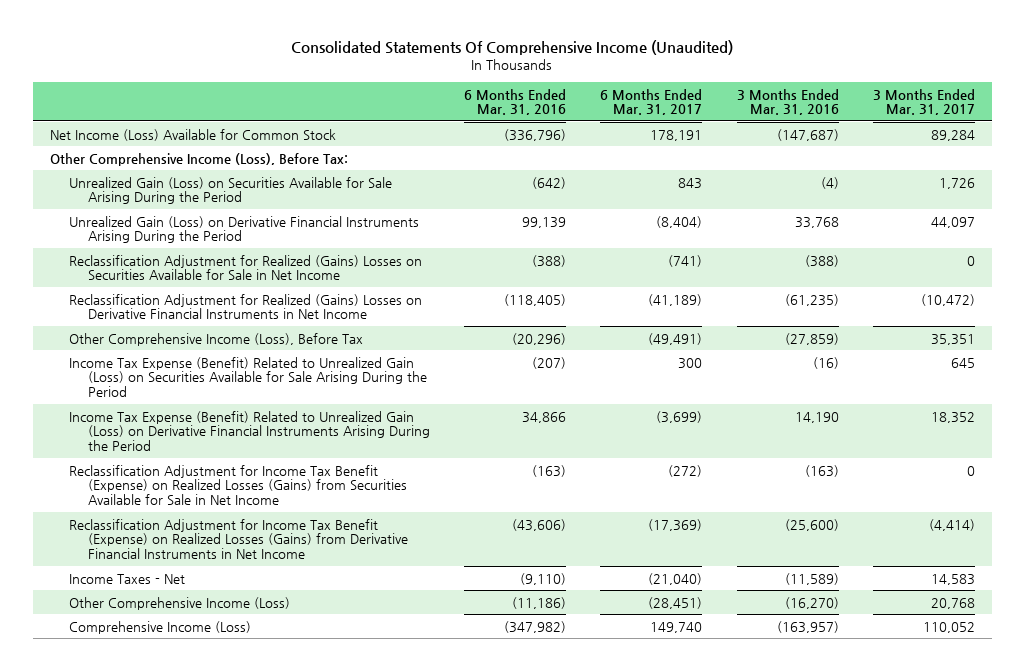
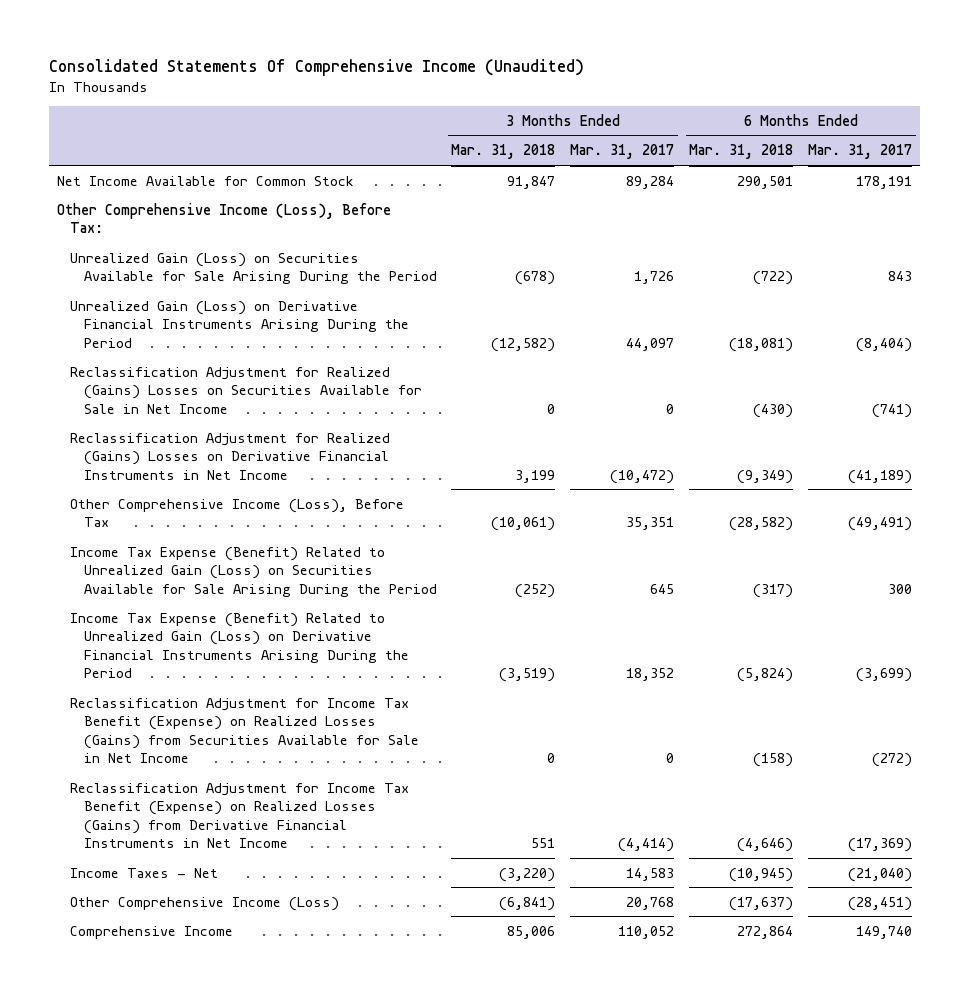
[464,88,567,116] 6 Months Ended Mar. 31, 2016 -> none
[736,88,839,116] 3 Months Ended Mar. 31, 2016 -> none
none -> [451,144,556,160] Mar. 31, 2018
none -> [689,144,794,160] Mar. 31, 2018
[49,128,336,141] Net Income (Loss) Available for Common Stock -> [56,175,354,186] Net Income Available for Common Stock
[68,620,251,634] Comprehensive Income (Loss) -> [70,925,234,939] Comprehensive Income

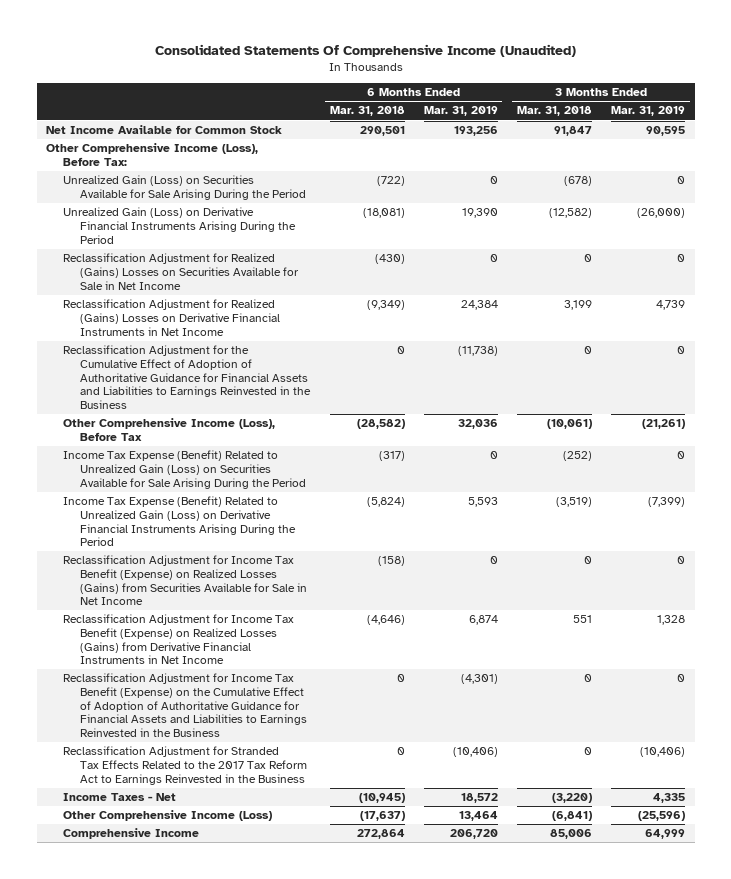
[570,144,675,160] Mar. 31, 2017 -> none
[808,144,913,160] Mar. 31, 2017 -> none
none -> [423,106,498,117] Mar. 31, 2019
none -> [611,106,686,117] Mar. 31, 2019
none -> [63,345,312,409] Reclassification Adjustment for the Cumulative Effect of Adoption of Authoritative Guidance for Financial Assets and Liabilities to Earnings Reinvested in the Business
none -> [63,673,308,737] Reclassification Adjustment for Income Tax Benefit (Expense) on the Cumulative Effect of Adoption of Authoritative Guidance for Financial Assets and Liabilities to Earnings Reinvested in the Business
none -> [63,746,308,785] Reclassification Adjustment for Stranded Tax Effects Related to the 2017 Tax Reform Act to Earnings Reinvested in the Business

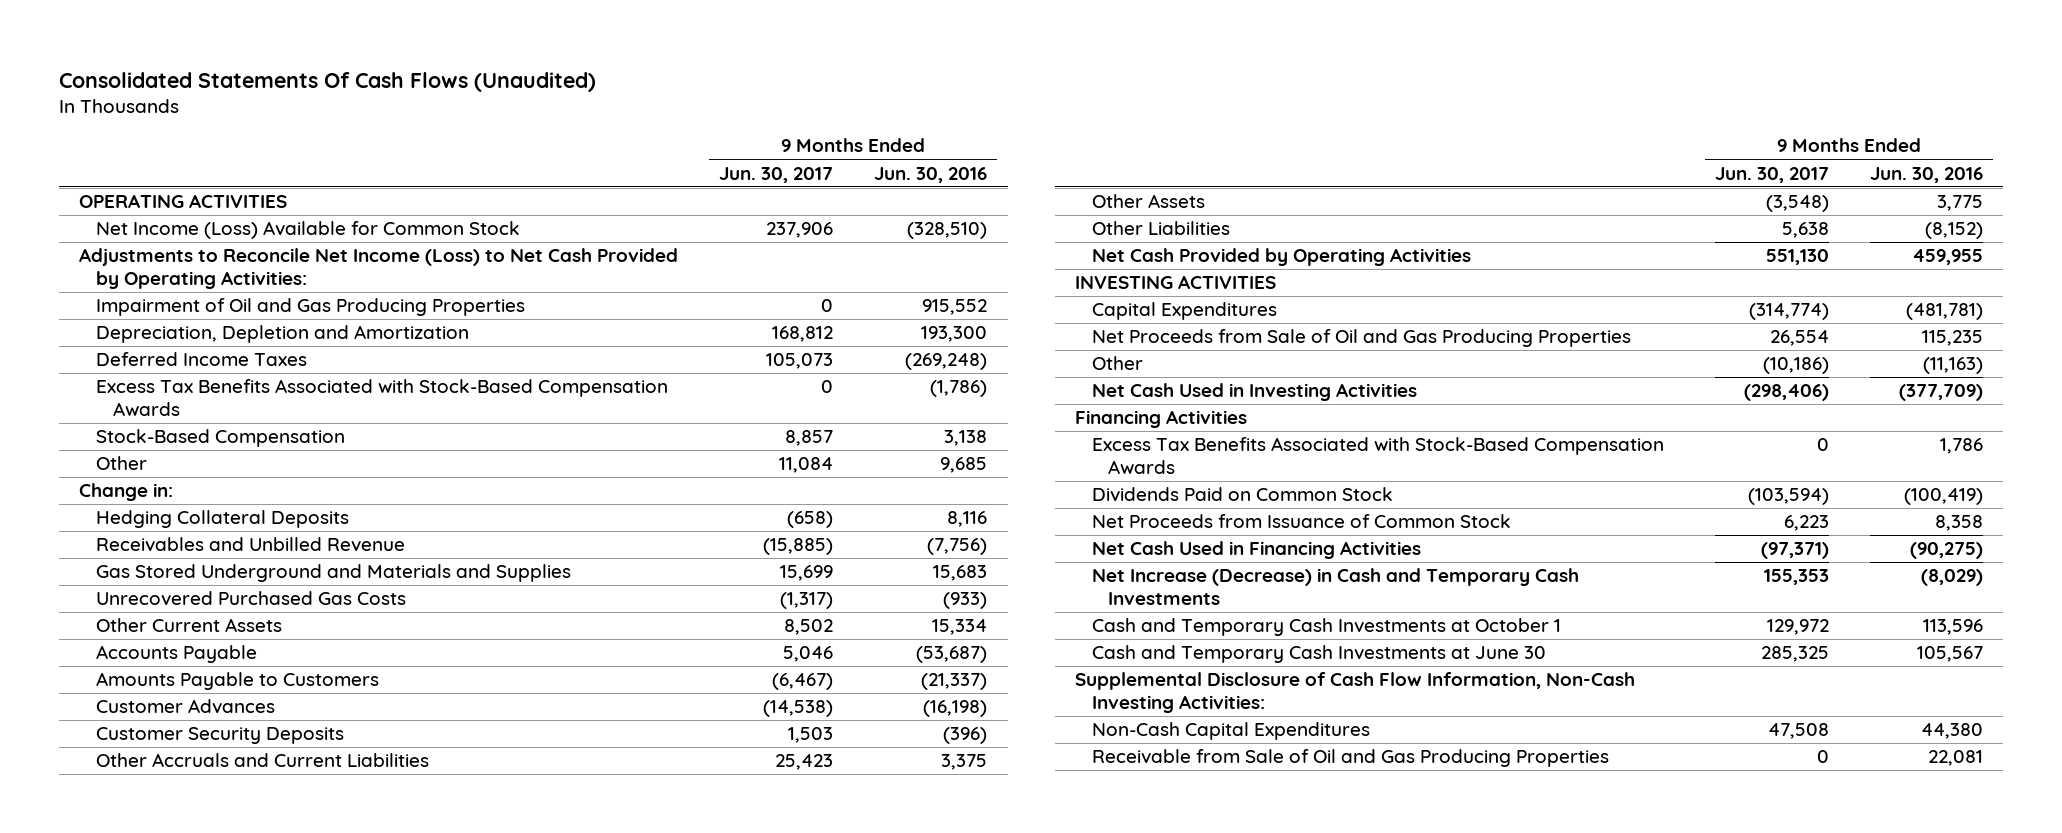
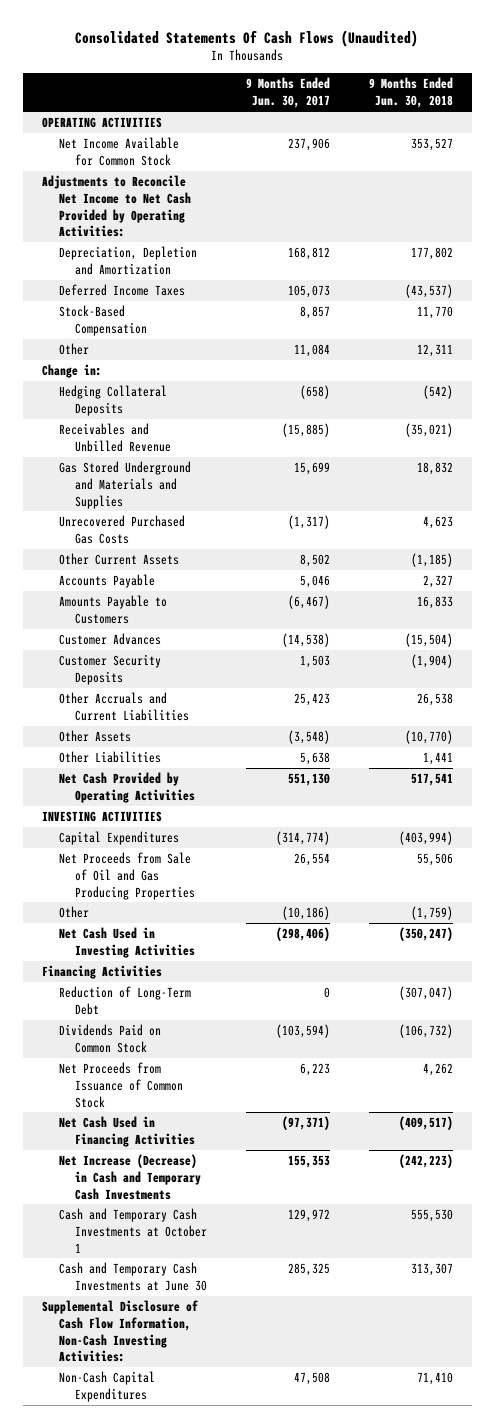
[874,166,988,183] Jun. 30, 2016 -> none
none -> [368,77,453,109] 9 Months Ended Jun. 30, 2018
[95,298,525,317] Impairment of Oil and Gas Producing Properties -> none
[95,221,520,240] Net Income (Loss) Available for Common Stock -> [58,137,179,166] Net Income Available for Common Stock
[79,248,679,289] Adjustments to Reconcile Net Income (Loss) to Net Cash Provided by Operating Activities: -> [42,175,191,238] Adjustments to Reconcile Net Income to Net Cash Provided by Operating Activities:
[95,379,668,416] Excess Tax Benefits Associated with Stock-Based Compensation Awards -> none
[1091,437,1664,474] Excess Tax Benefits Associated with Stock-Based Compensation Awards -> none
none -> [58,986,191,1015] Reduction of Long-Term Debt
[1091,749,1609,768] Receivable from Sale of Oil and Gas Producing Properties -> none

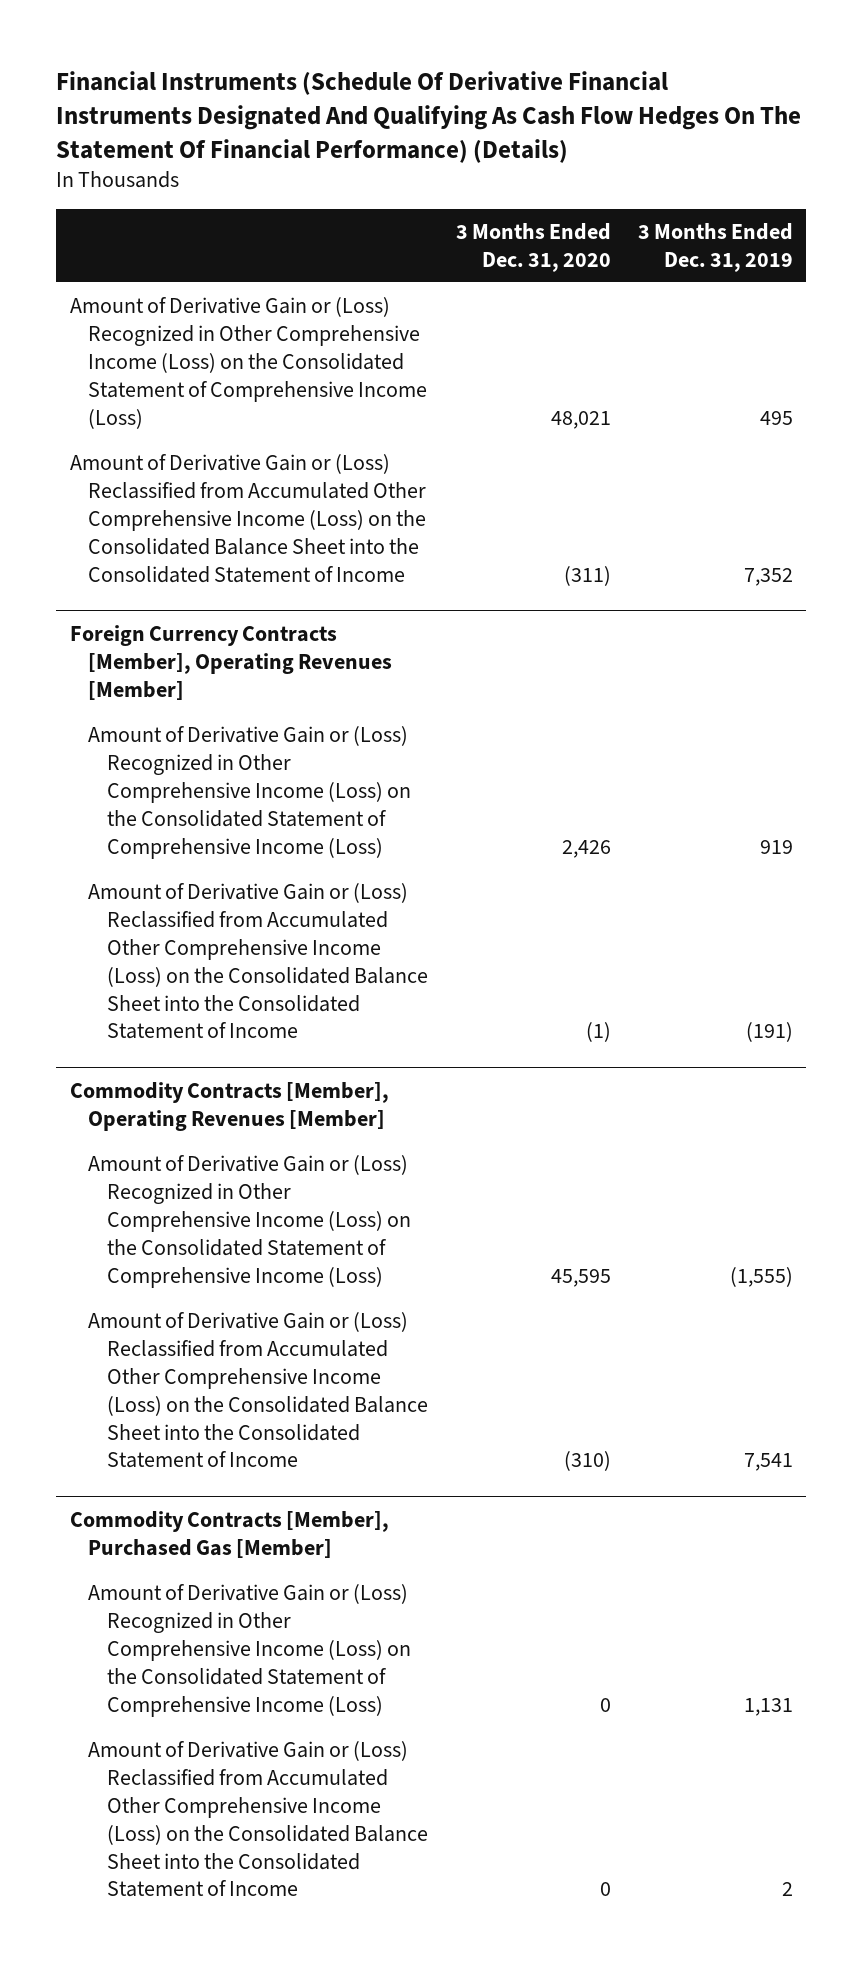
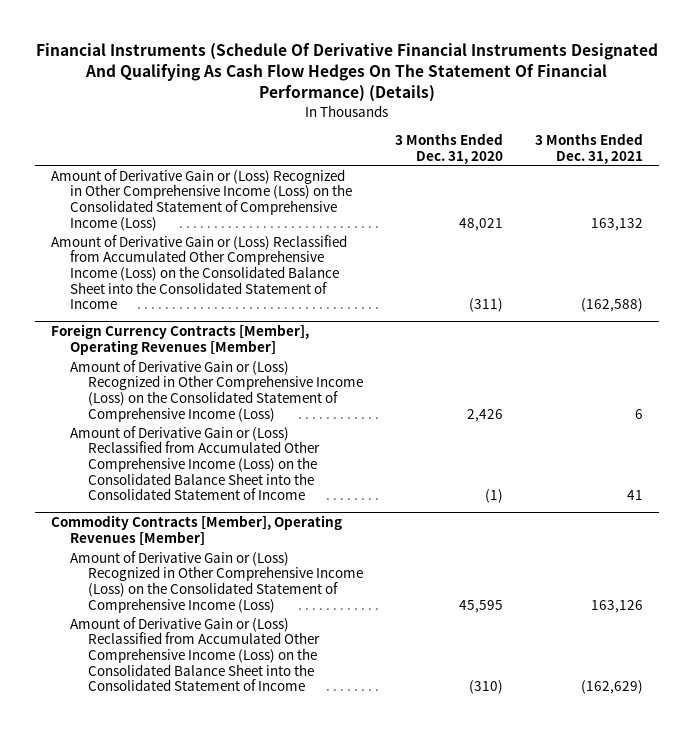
[637,222,793,272] 3 Months Ended Dec. 31, 2019 -> none
none -> [535,132,644,164] 3 Months Ended Dec. 31, 2021
[69,1510,389,1558] Commodity Contracts [Member], Purchased Gas [Member] -> none
[88,1583,412,1717] Amount of Derivative Gain or (Loss) Recognized in Other Comprehensive Income (Loss) on the Consolidated Statement of Comprehensive Income (Loss) -> none
[88,1740,429,1898] Amount of Derivative Gain or (Loss) Reclassified from Accumulated Other Comprehensive Income (Loss) on the Consolidated Balance Sheet into the Consolidated Statement of Income -> none

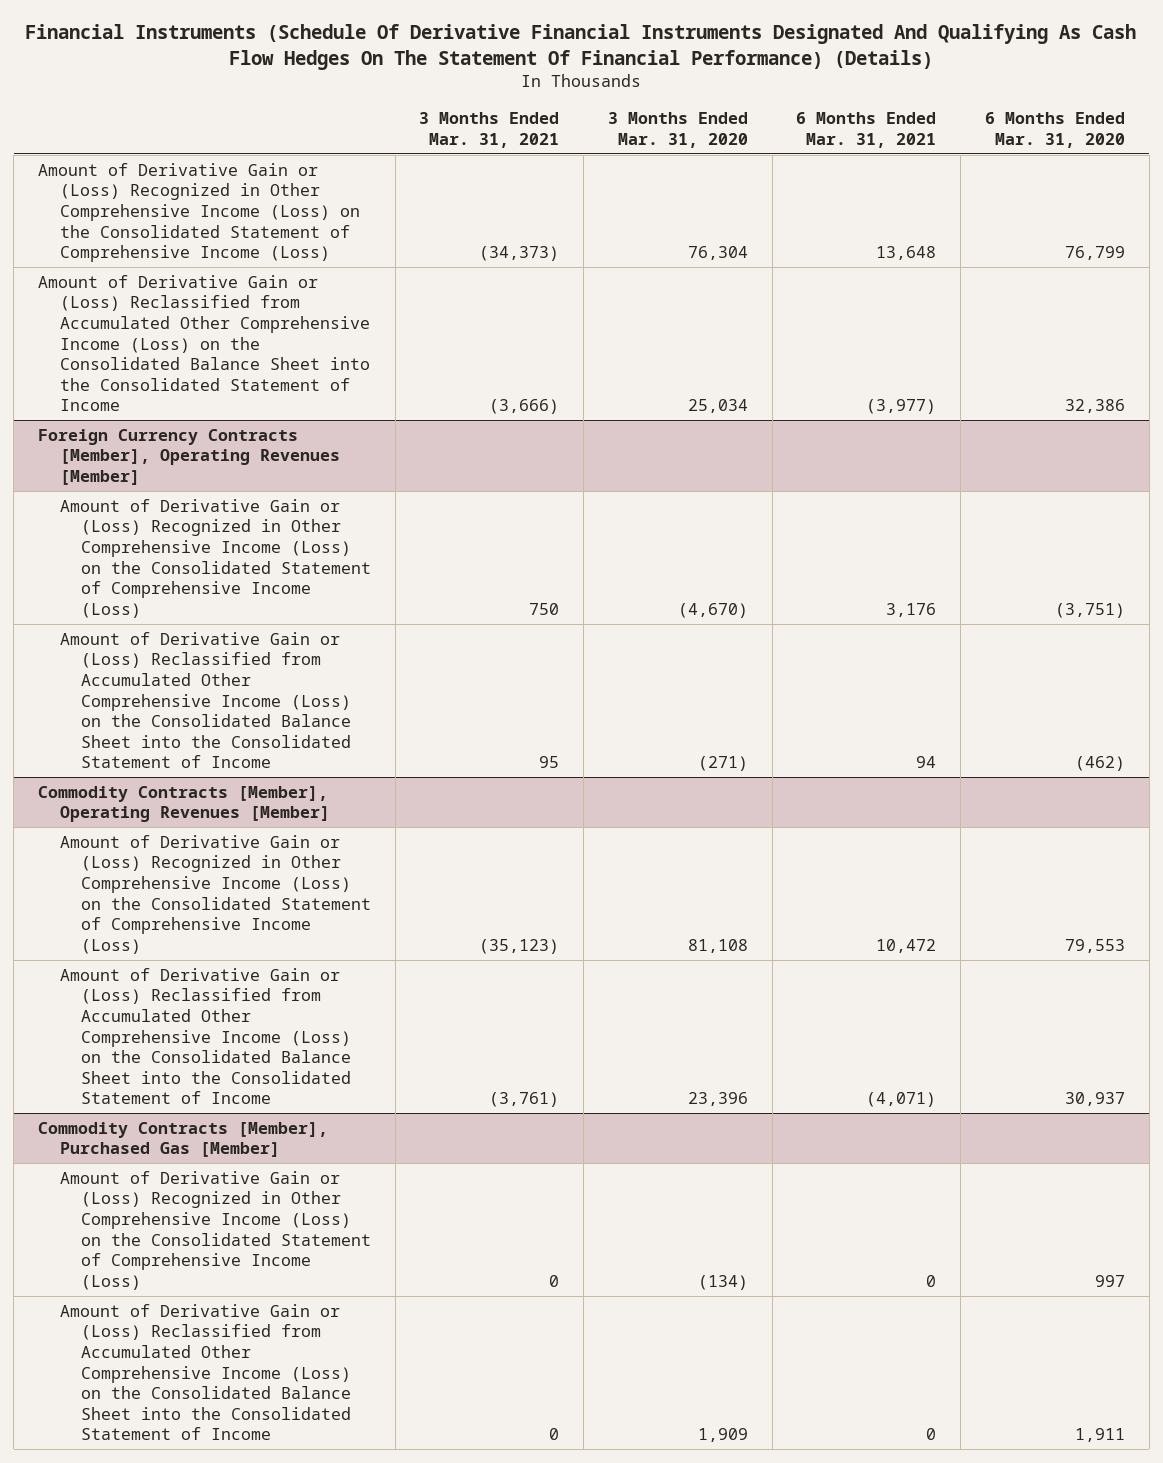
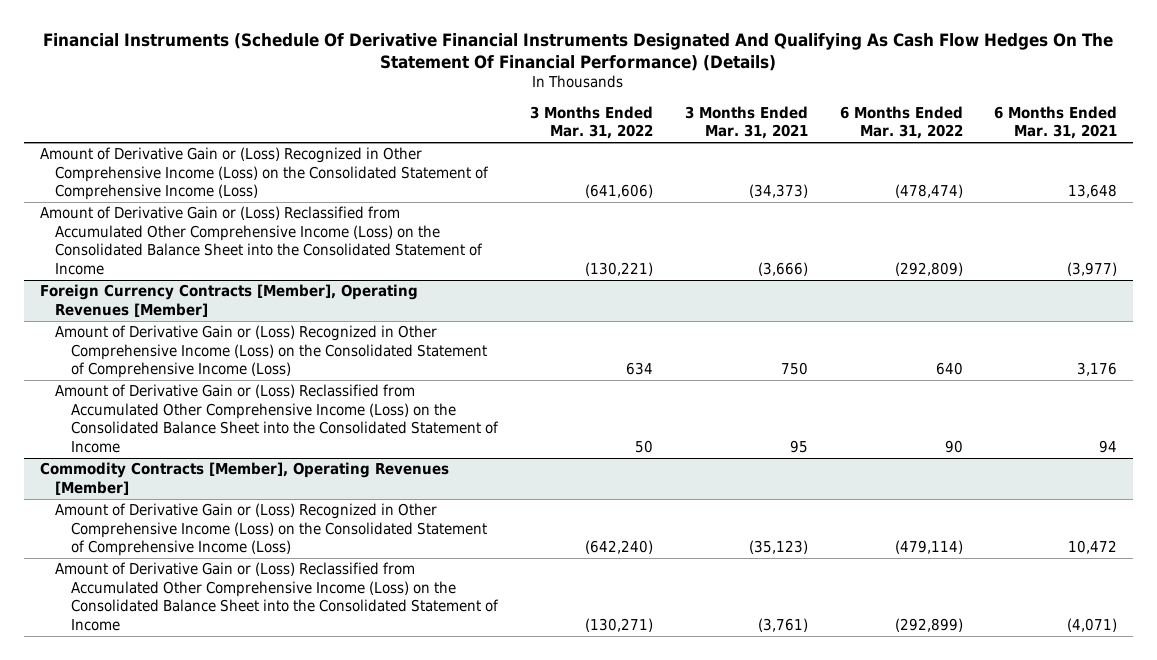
[607,112,748,148] 3 Months Ended Mar. 31, 2020 -> none
[984,112,1125,148] 6 Months Ended Mar. 31, 2020 -> none
none -> [529,105,653,140] 3 Months Ended Mar. 31, 2022
none -> [839,105,963,140] 6 Months Ended Mar. 31, 2022
[38,1121,329,1158] Commodity Contracts [Member], Purchased Gas [Member] -> none
[59,1170,372,1290] Amount of Derivative Gain or (Loss) Recognized in Other Comprehensive Income (Loss) on the Consolidated Statement of Comprehensive Income (Loss) -> none
[59,1303,352,1441] Amount of Derivative Gain or (Loss) Reclassified from Accumulated Other Comprehensive Income (Loss) on the Consolidated Balance Sheet into the Consolidated Statement of Income -> none

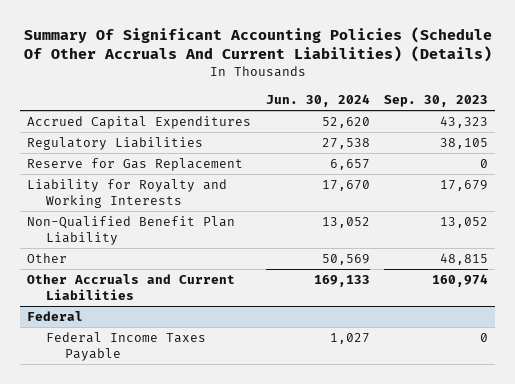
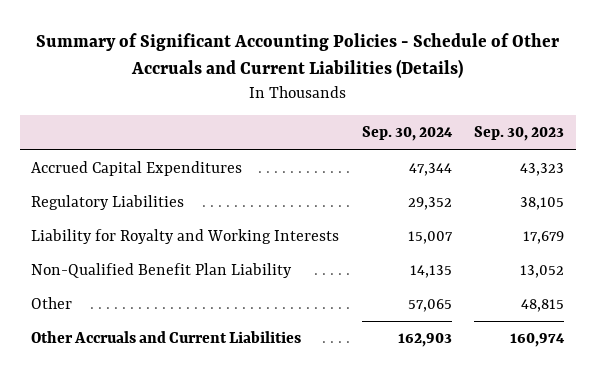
[23,26,492,63] Summary Of Significant Accounting Policies (Schedule Of Other Accruals And Current Liabilities) (Details) -> [35,32,559,79] Summary of Significant Accounting Policies - Schedule of Other Accruals and Current Liabilities (Details)
[265,94,370,108] Jun. 30, 2024 -> none
none -> [361,126,453,142] Sep. 30, 2024
[27,158,244,172] Reserve for Gas Replacement -> none
[27,311,84,322] Federal -> none
[46,332,207,362] Federal Income Taxes Payable -> none

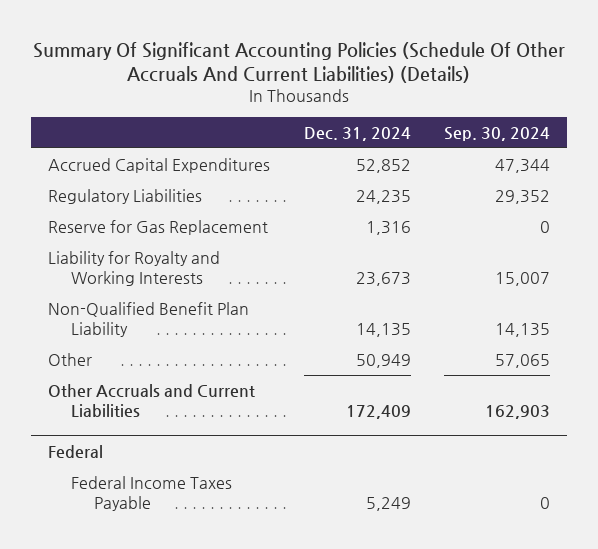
[35,32,559,79] Summary of Significant Accounting Policies - Schedule of Other Accruals and Current Liabilities (Details) -> [33,41,566,84] Summary Of Significant Accounting Policies (Schedule Of Other Accruals And Current Liabilities) (Details)
[474,126,565,142] Sep. 30, 2023 -> none
none -> [303,126,411,141] Dec. 31, 2024
none -> [48,219,269,235] Reserve for Gas Replacement
none -> [48,444,104,458] Federal
none -> [70,475,232,511] Federal Income Taxes Payable

